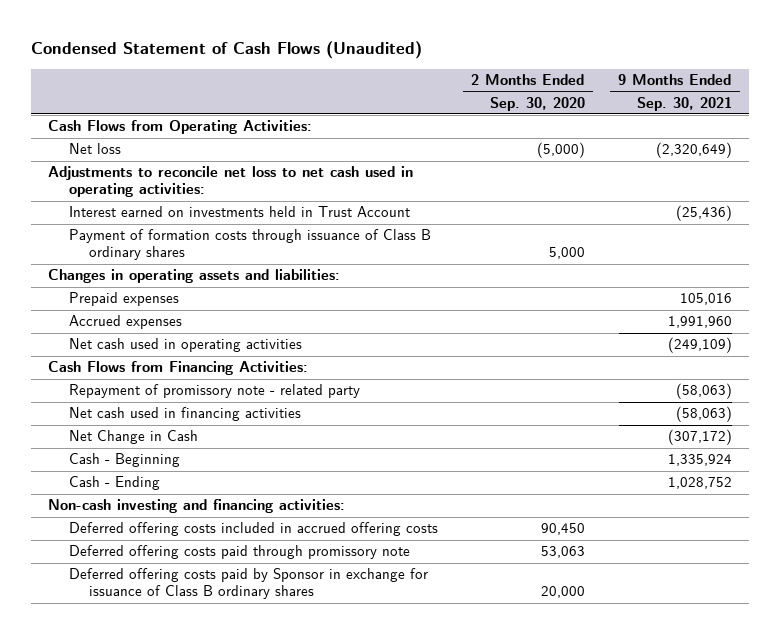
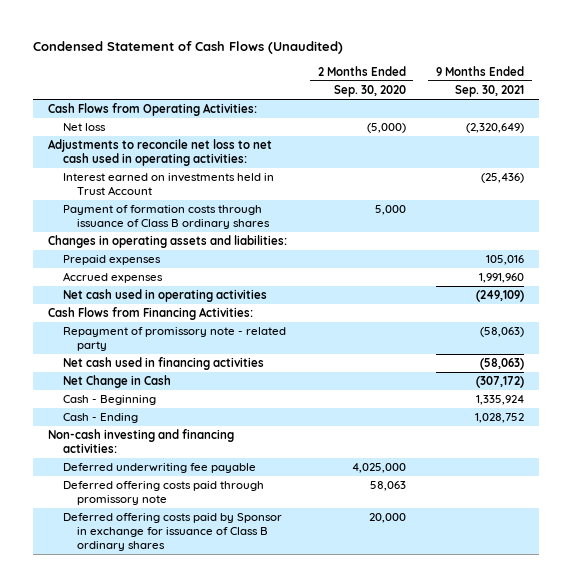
[68,522,438,537] Deferred offering costs included in accrued offering costs -> none
none -> [62,463,256,474] Deferred underwriting fee payable
[540,546,585,559] 53,063 -> [369,481,406,492] 58,063

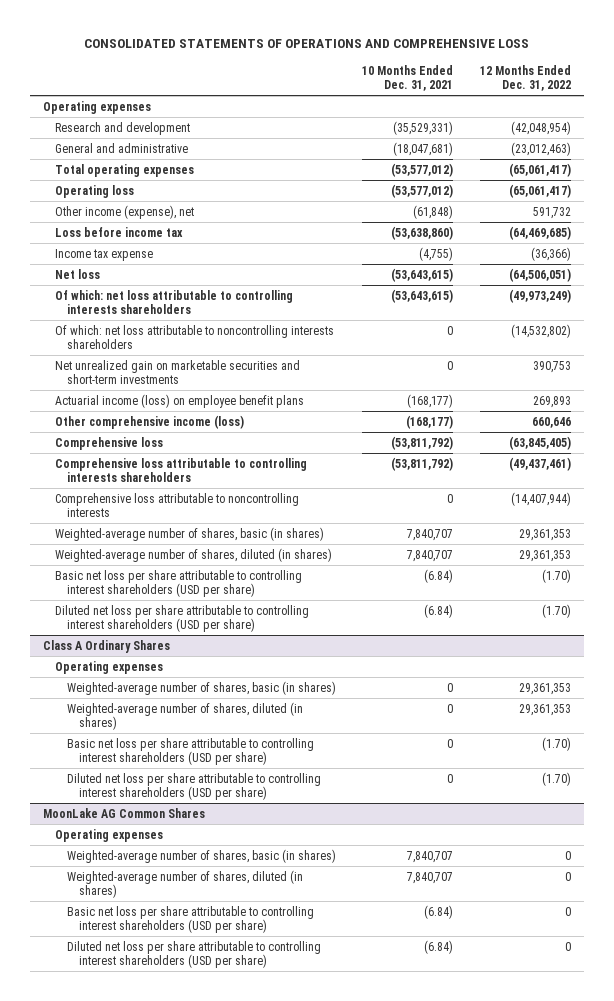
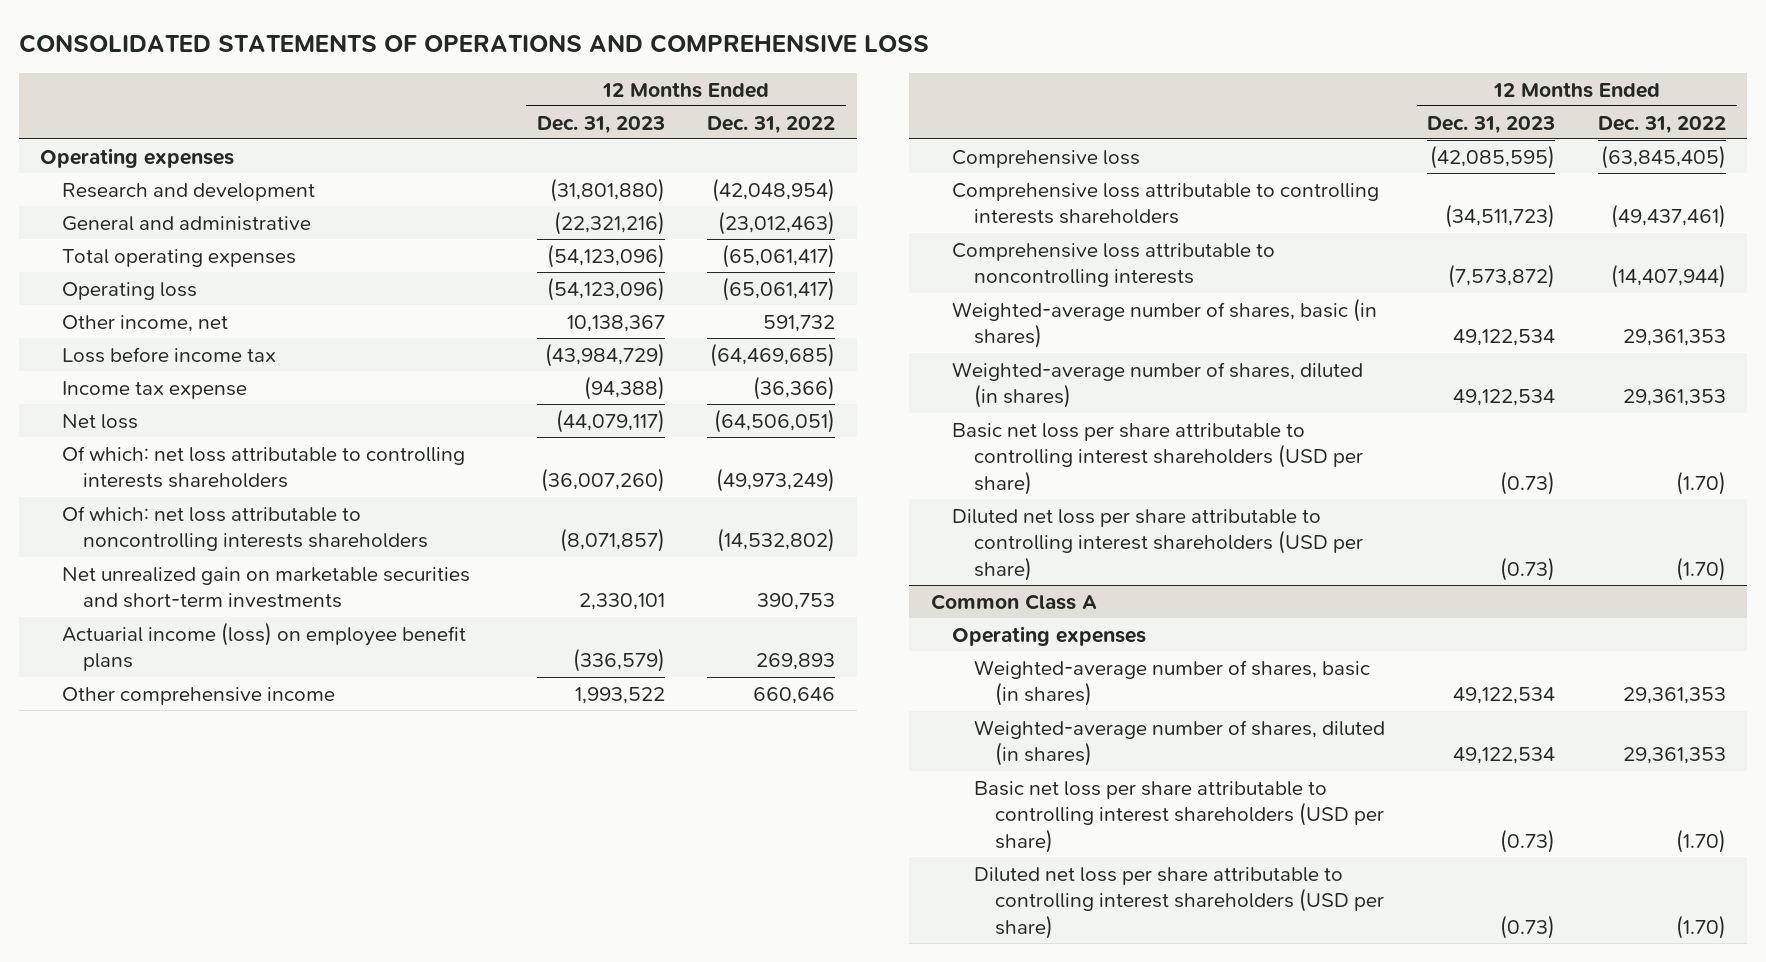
[362,64,454,91] 10 Months Ended Dec. 31, 2021 -> none
none -> [536,115,665,134] Dec. 31, 2023
[55,204,195,219] Other income (expense), net -> [61,314,228,332] Other income, net
[55,414,245,429] Other comprehensive income (loss) -> [61,686,335,705] Other comprehensive income
[43,639,171,653] Class A Ordinary Shares -> [930,593,1097,610] Common Class A
[43,807,206,818] MoonLake AG Common Shares -> none
[55,828,164,842] Operating expenses -> none
[67,848,337,863] Weighted-average number of shares, basic (in shares) -> none
[67,869,304,898] Weighted-average number of shares, diluted (in shares) -> none
[67,905,315,933] Basic net loss per share attributable to controlling interest shareholders (USD per share) -> none
[67,940,322,968] Diluted net loss per share attributable to controlling interest shareholders (USD per share) -> none

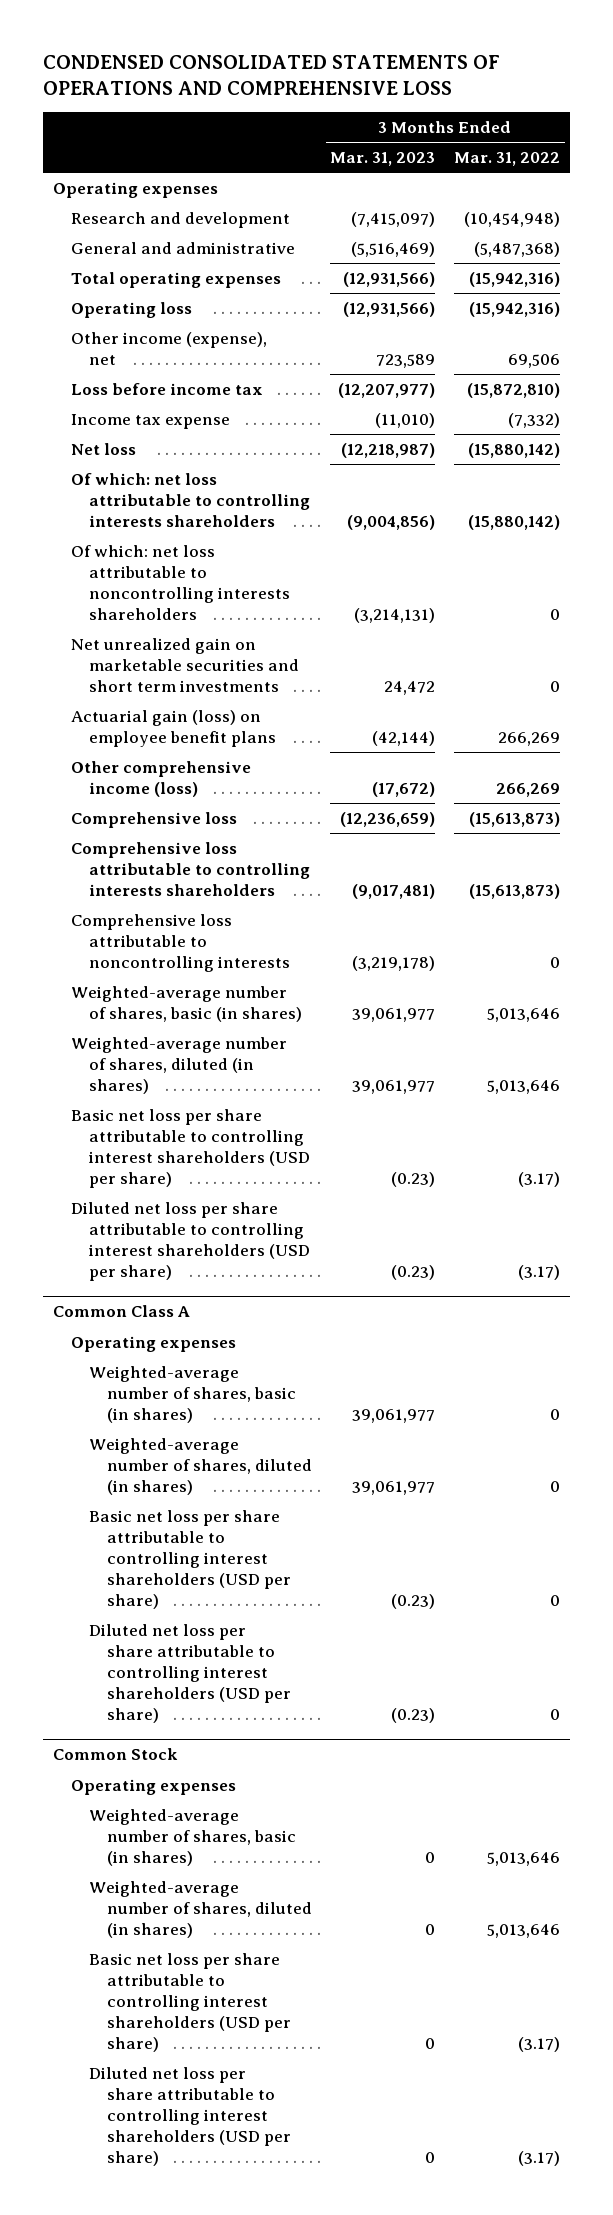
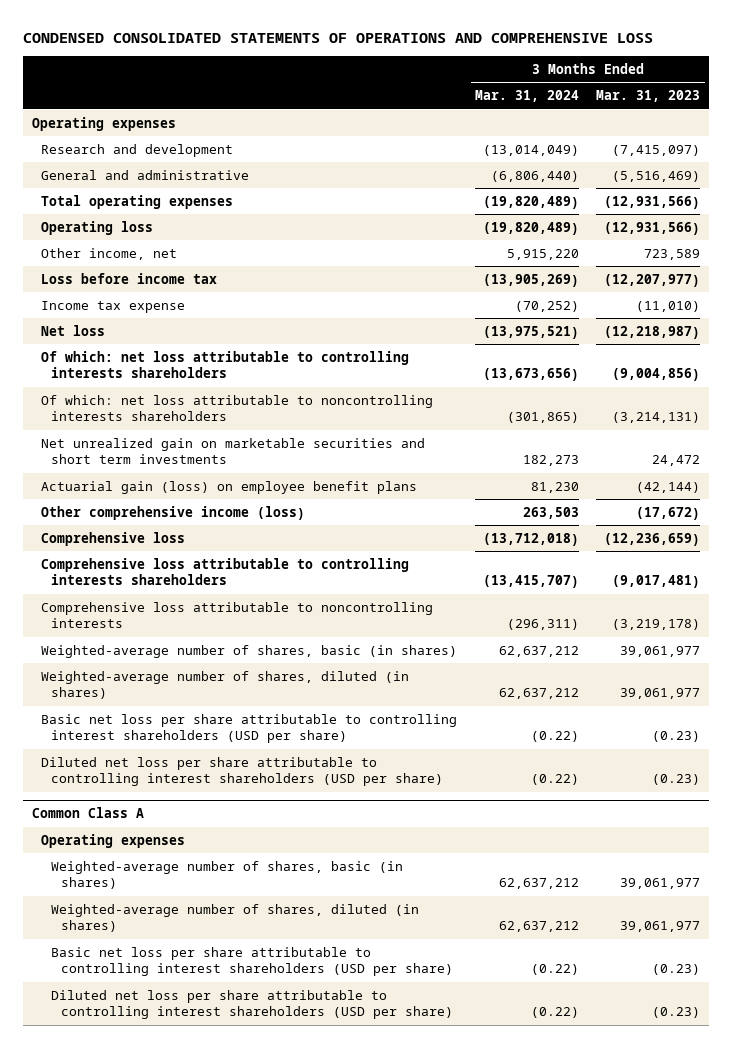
[454,152,561,167] Mar. 31, 2022 -> none
none -> [474,90,579,103] Mar. 31, 2024
[70,331,267,365] Other income (expense), net -> [41,247,178,260] Other income, net
[52,1748,178,1761] Common Stock -> none
[70,1778,236,1795] Operating expenses -> none
[88,1808,296,1866] Weighted-average number of shares, basic (in shares) -> none
[88,1880,312,1938] Weighted-average number of shares, diluted (in shares) -> none
[88,1952,291,2052] Basic net loss per share attributable to controlling interest shareholders (USD per share) -> none
[88,2066,291,2166] Diluted net loss per share attributable to controlling interest shareholders (USD per share) -> none

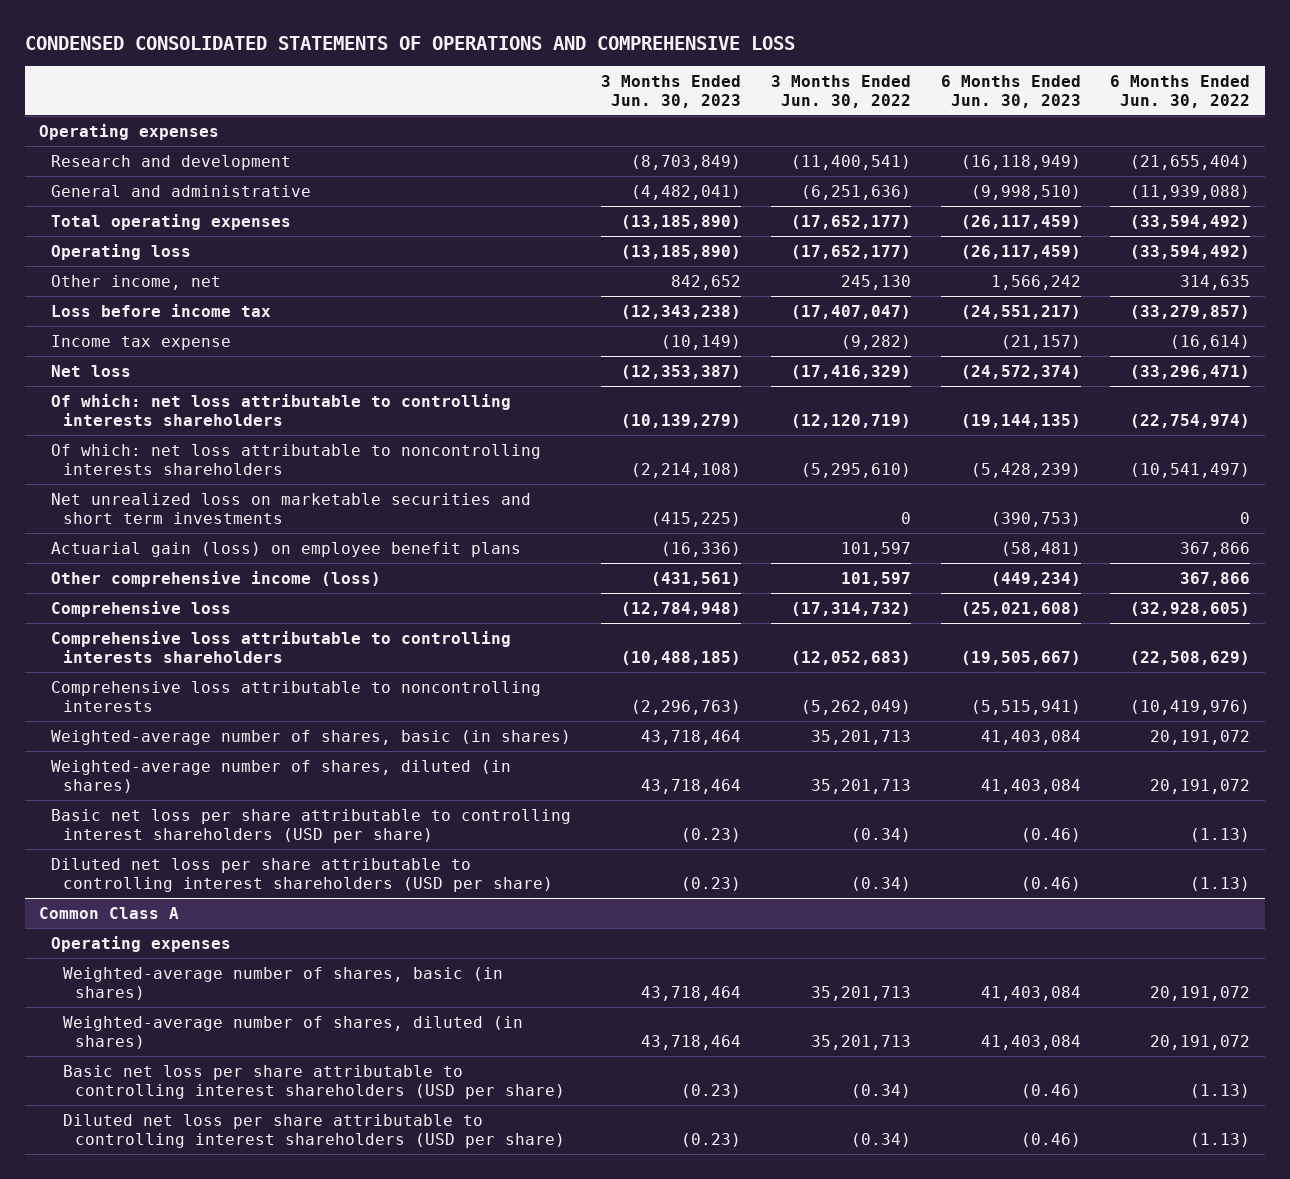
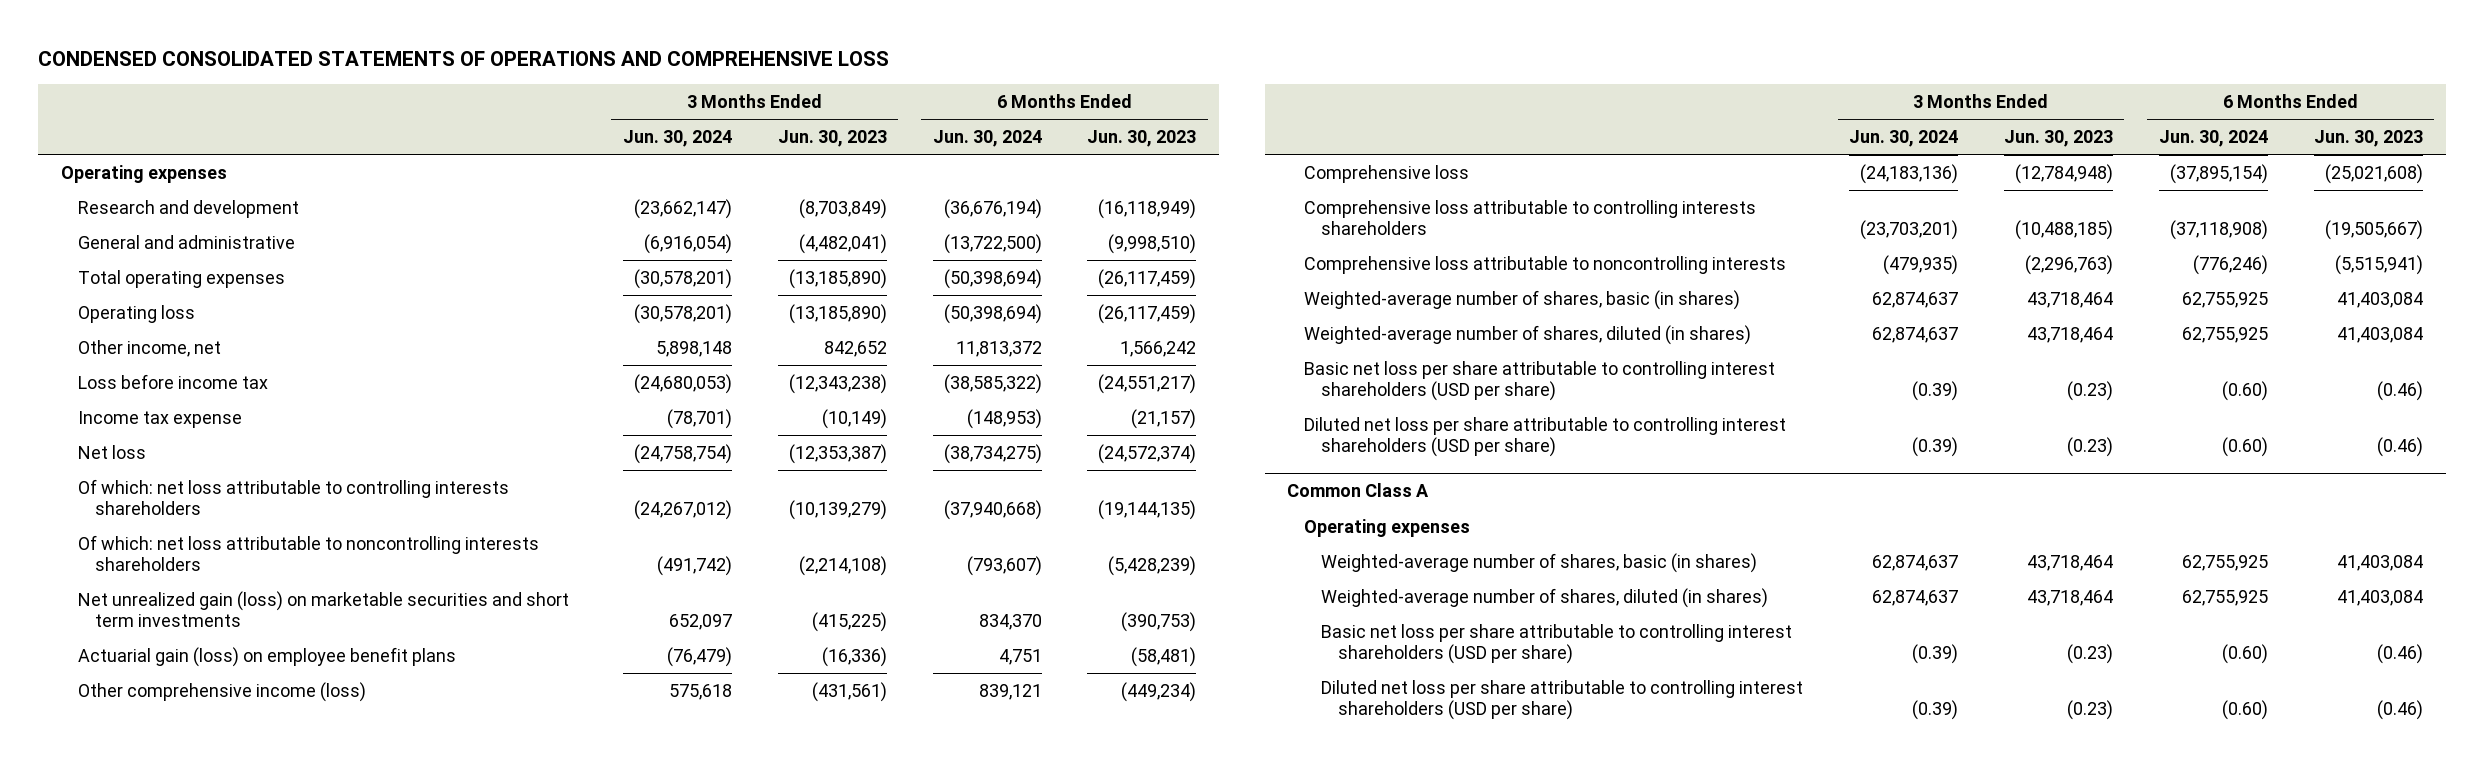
[770,74,911,108] 3 Months Ended Jun. 30, 2022 -> none
[1110,74,1251,108] 6 Months Ended Jun. 30, 2022 -> none
none -> [622,130,732,148] Jun. 30, 2024
none -> [932,130,1042,148] Jun. 30, 2024
[51,492,532,525] Net unrealized loss on marketable securities and short term investments -> [78,590,570,627] Net unrealized gain (loss) on marketable securities and short term investments

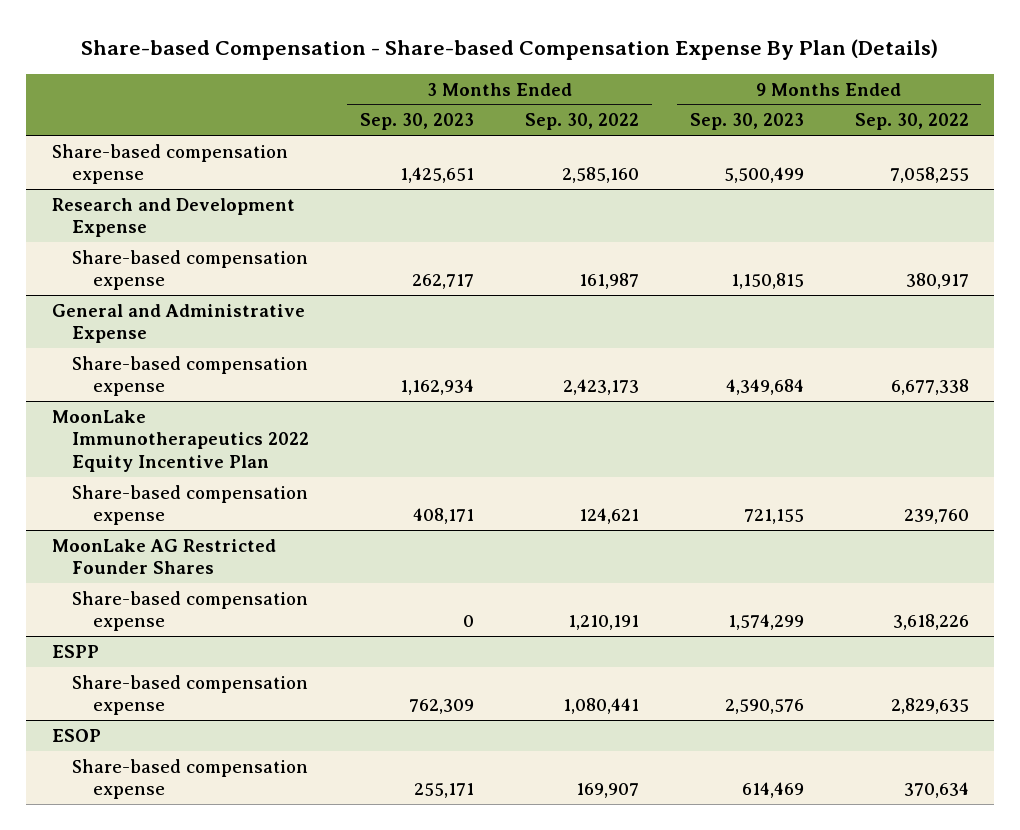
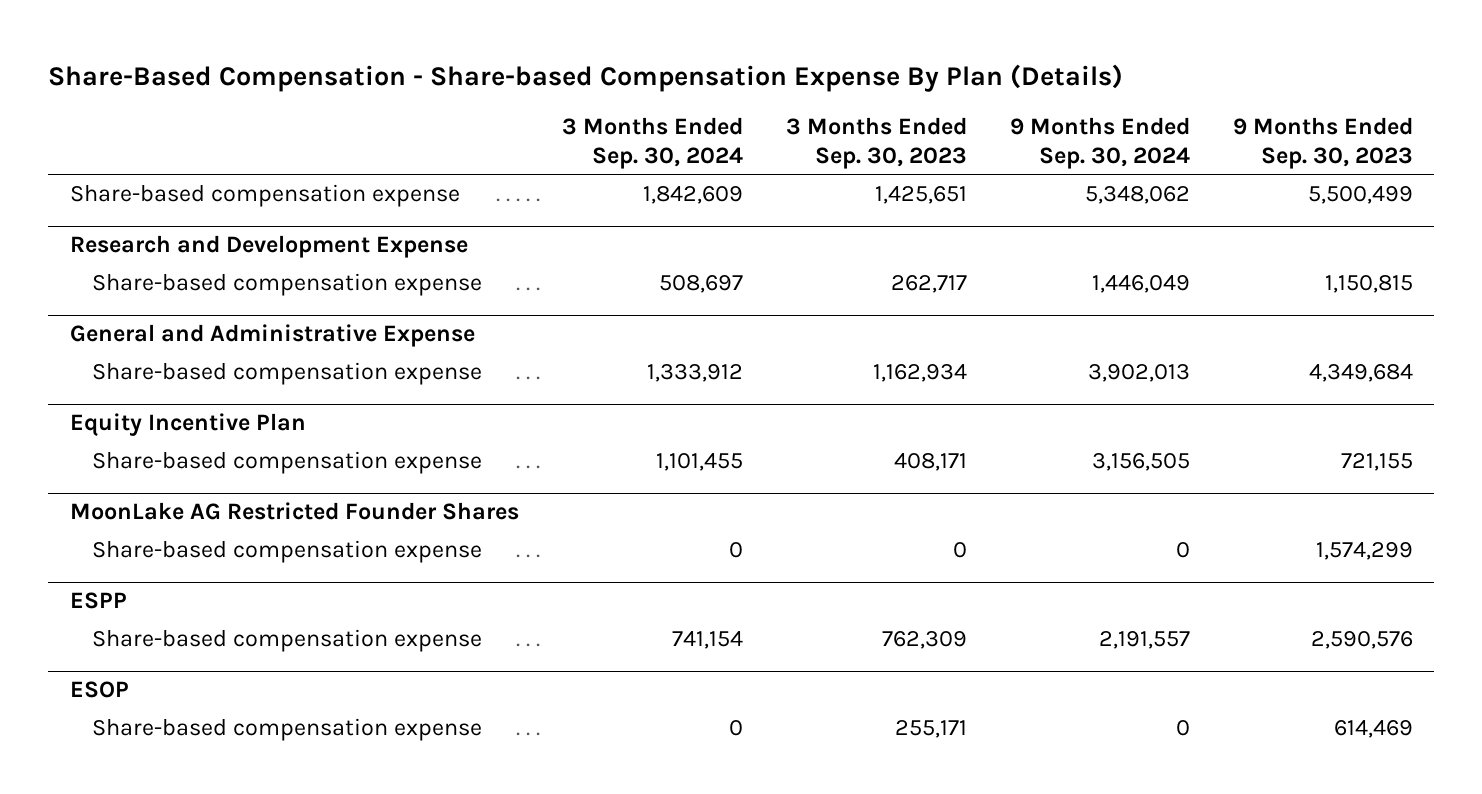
[81,39,939,61] Share-based Compensation - Share-based Compensation Expense By Plan (Details) -> [48,63,1124,92] Share-Based Compensation - Share-based Compensation Expense By Plan (Details)
[524,113,639,131] Sep. 30, 2022 -> none
[854,113,969,131] Sep. 30, 2022 -> none
none -> [561,116,743,170] 3 Months Ended Sep. 30, 2024
none -> [1009,116,1190,170] 9 Months Ended Sep. 30, 2024
[51,409,310,472] MoonLake Immunotherapeutics 2022 Equity Incentive Plan -> [69,413,306,437] Equity Incentive Plan

